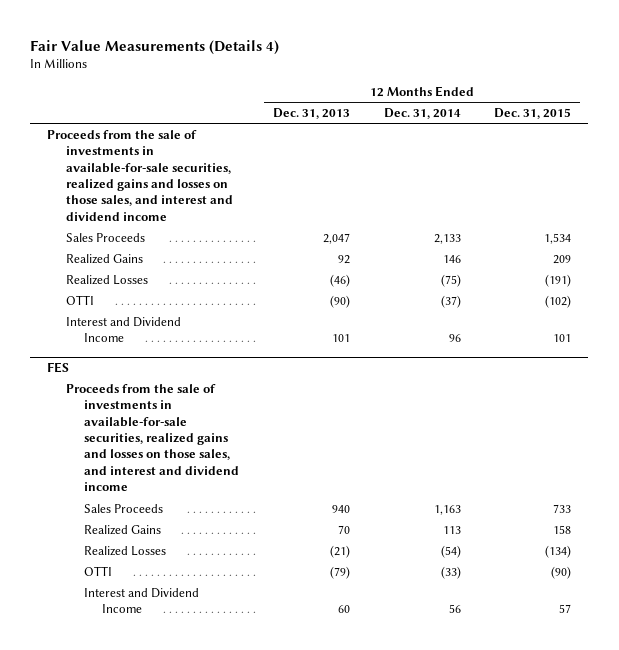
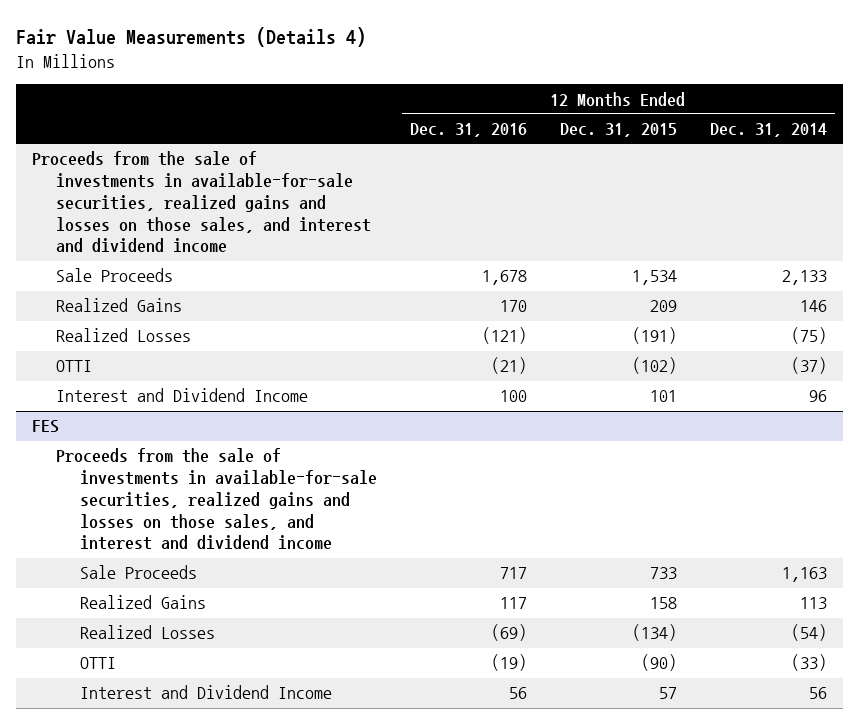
[272,107,350,119] Dec. 31, 2013 -> none
none -> [409,123,527,138] Dec. 31, 2016
[65,232,145,242] Sales Proceeds -> [55,268,173,283] Sale Proceeds
[83,503,163,513] Sales Proceeds -> [79,565,197,580] Sale Proceeds

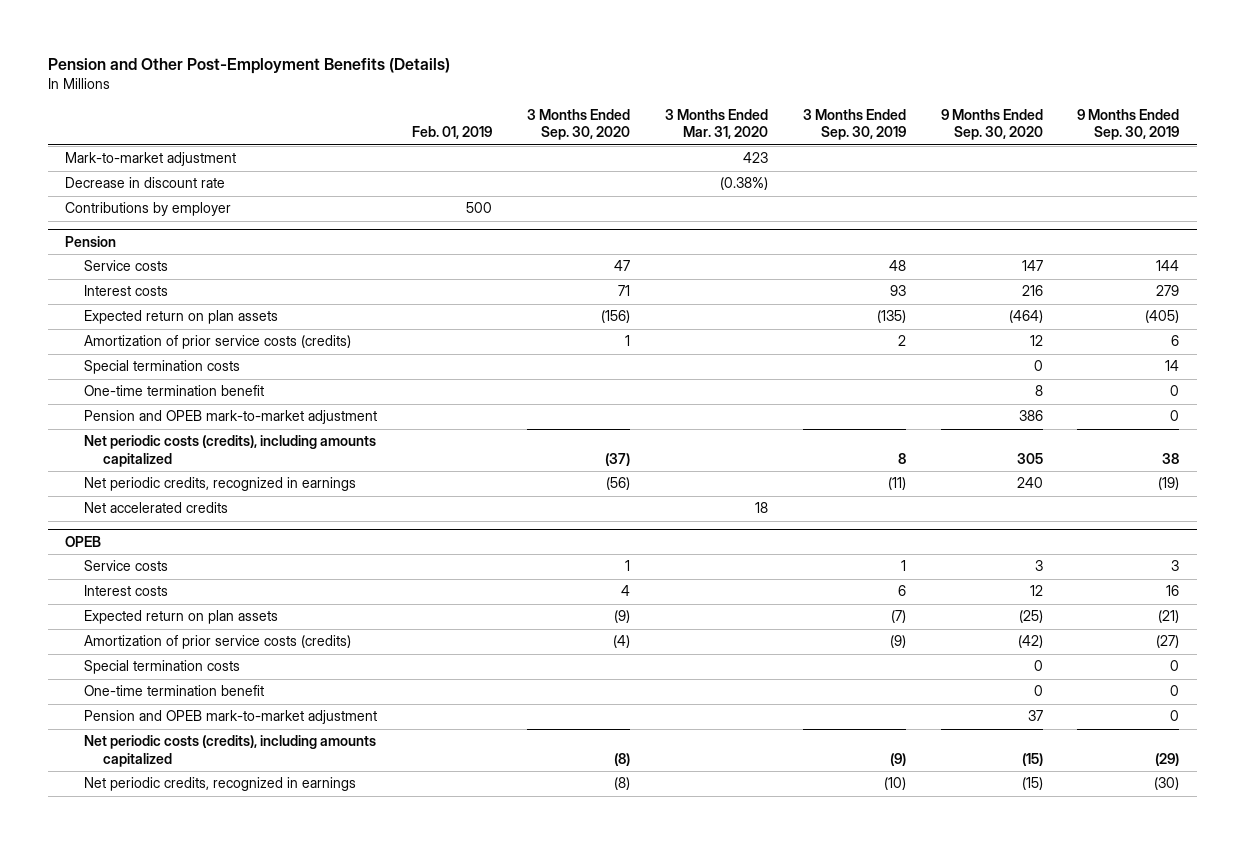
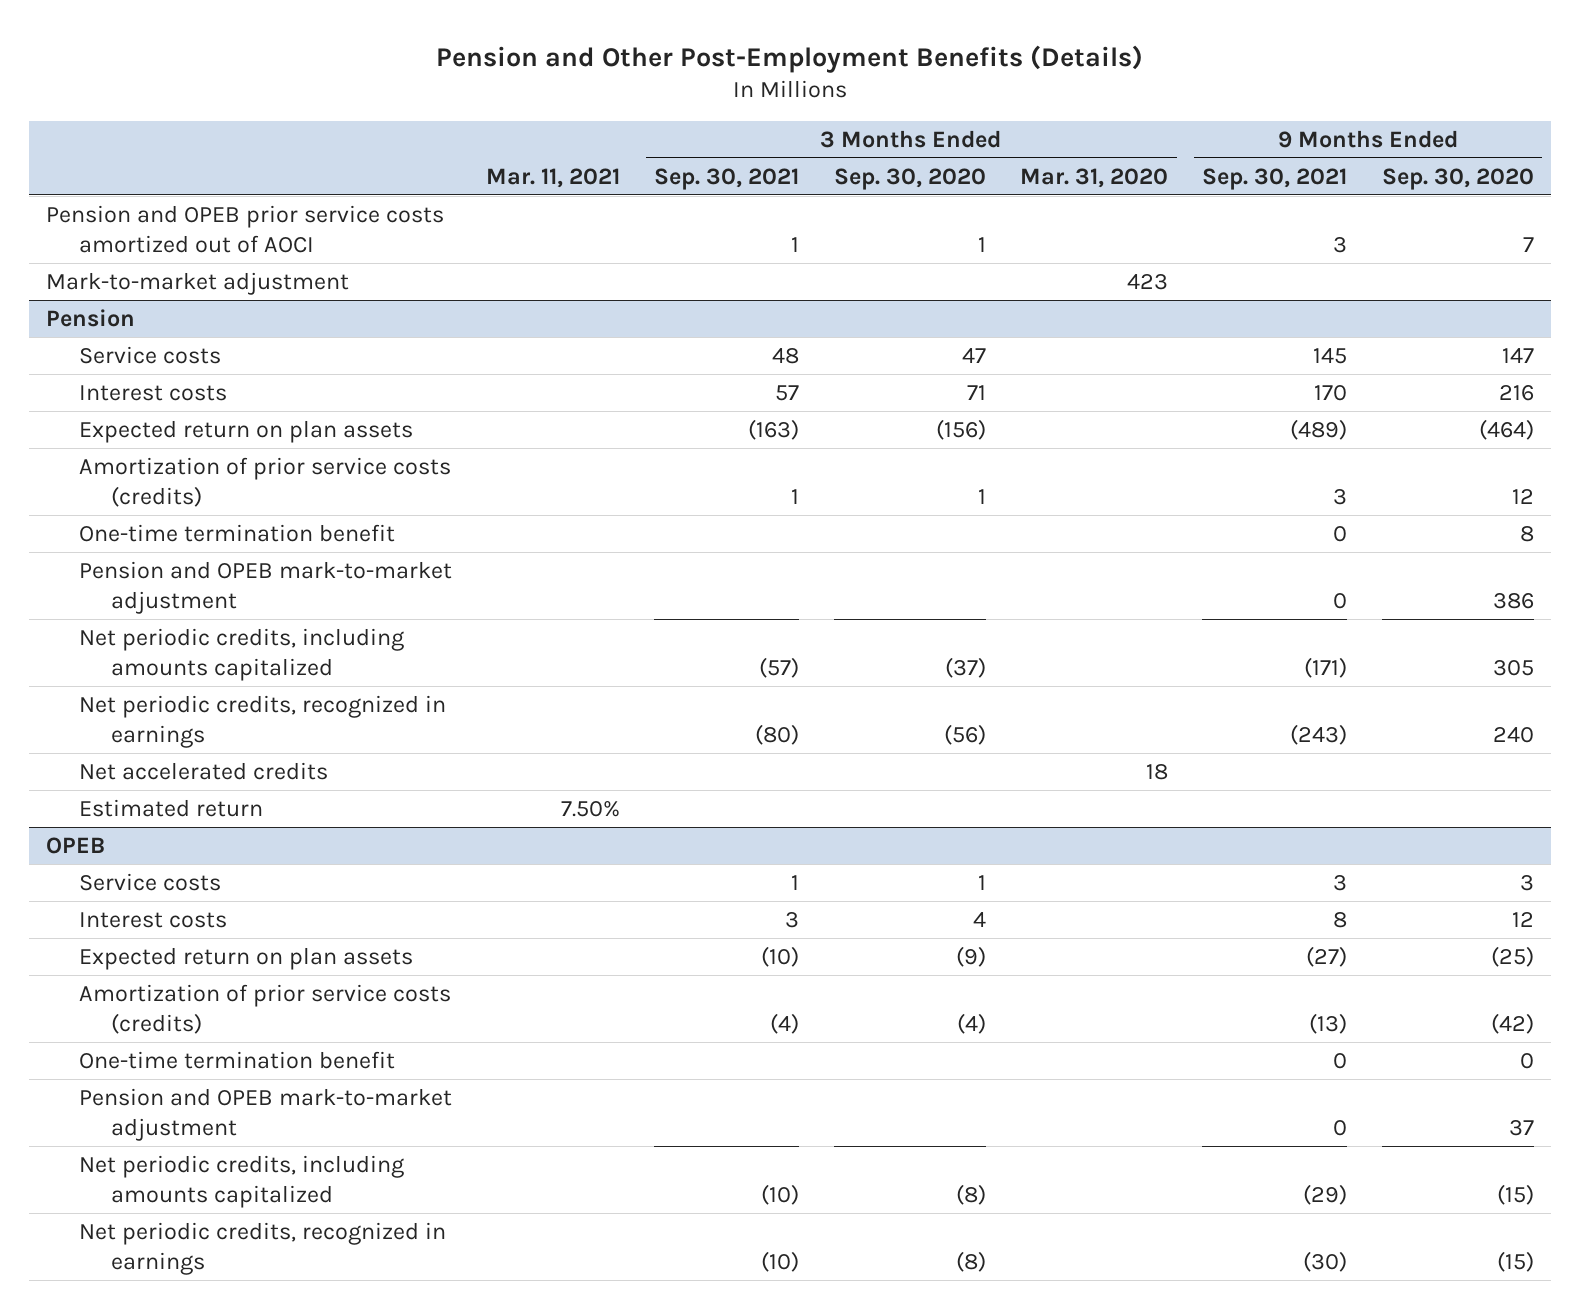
[411,126,492,140] Feb. 01, 2019 -> none
[802,109,906,141] 3 Months Ended Sep. 30, 2019 -> none
[1077,109,1180,141] 9 Months Ended Sep. 30, 2019 -> none
none -> [486,167,621,188] Mar. 11, 2021
none -> [654,167,800,190] Sep. 30, 2021
none -> [1202,167,1348,190] Sep. 30, 2021
none -> [46,204,445,253] Pension and OPEB prior service costs amortized out of AOCI
[65,177,226,189] Decrease in discount rate -> none
[65,202,232,217] Contributions by employer -> none
[84,360,241,375] Special termination costs -> none
[84,435,377,467] Net periodic costs (credits), including amounts capitalized -> [78,627,404,681] Net periodic credits, including amounts capitalized
none -> [78,798,263,817] Estimated return
[84,660,241,675] Special termination costs -> none
[84,735,377,767] Net periodic costs (credits), including amounts capitalized -> [78,1154,404,1208] Net periodic credits, including amounts capitalized

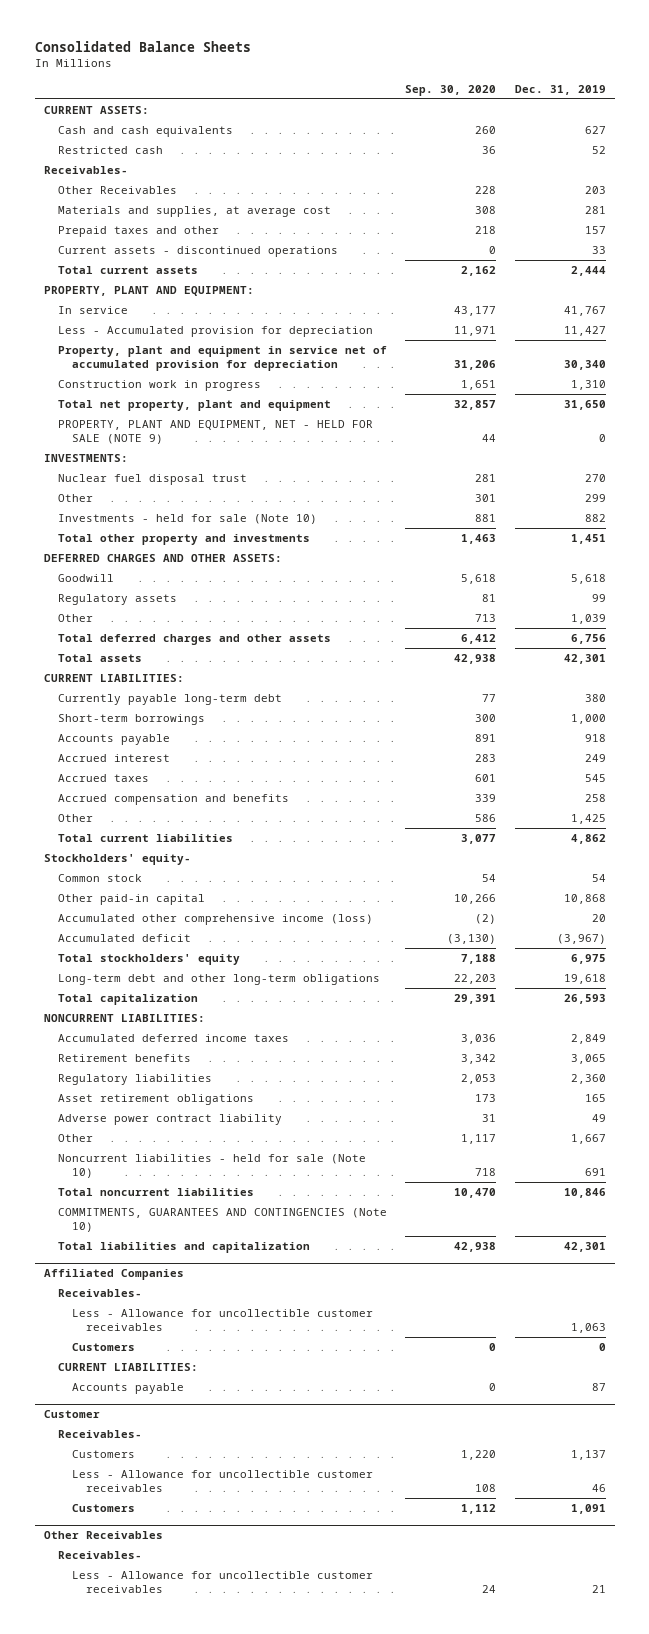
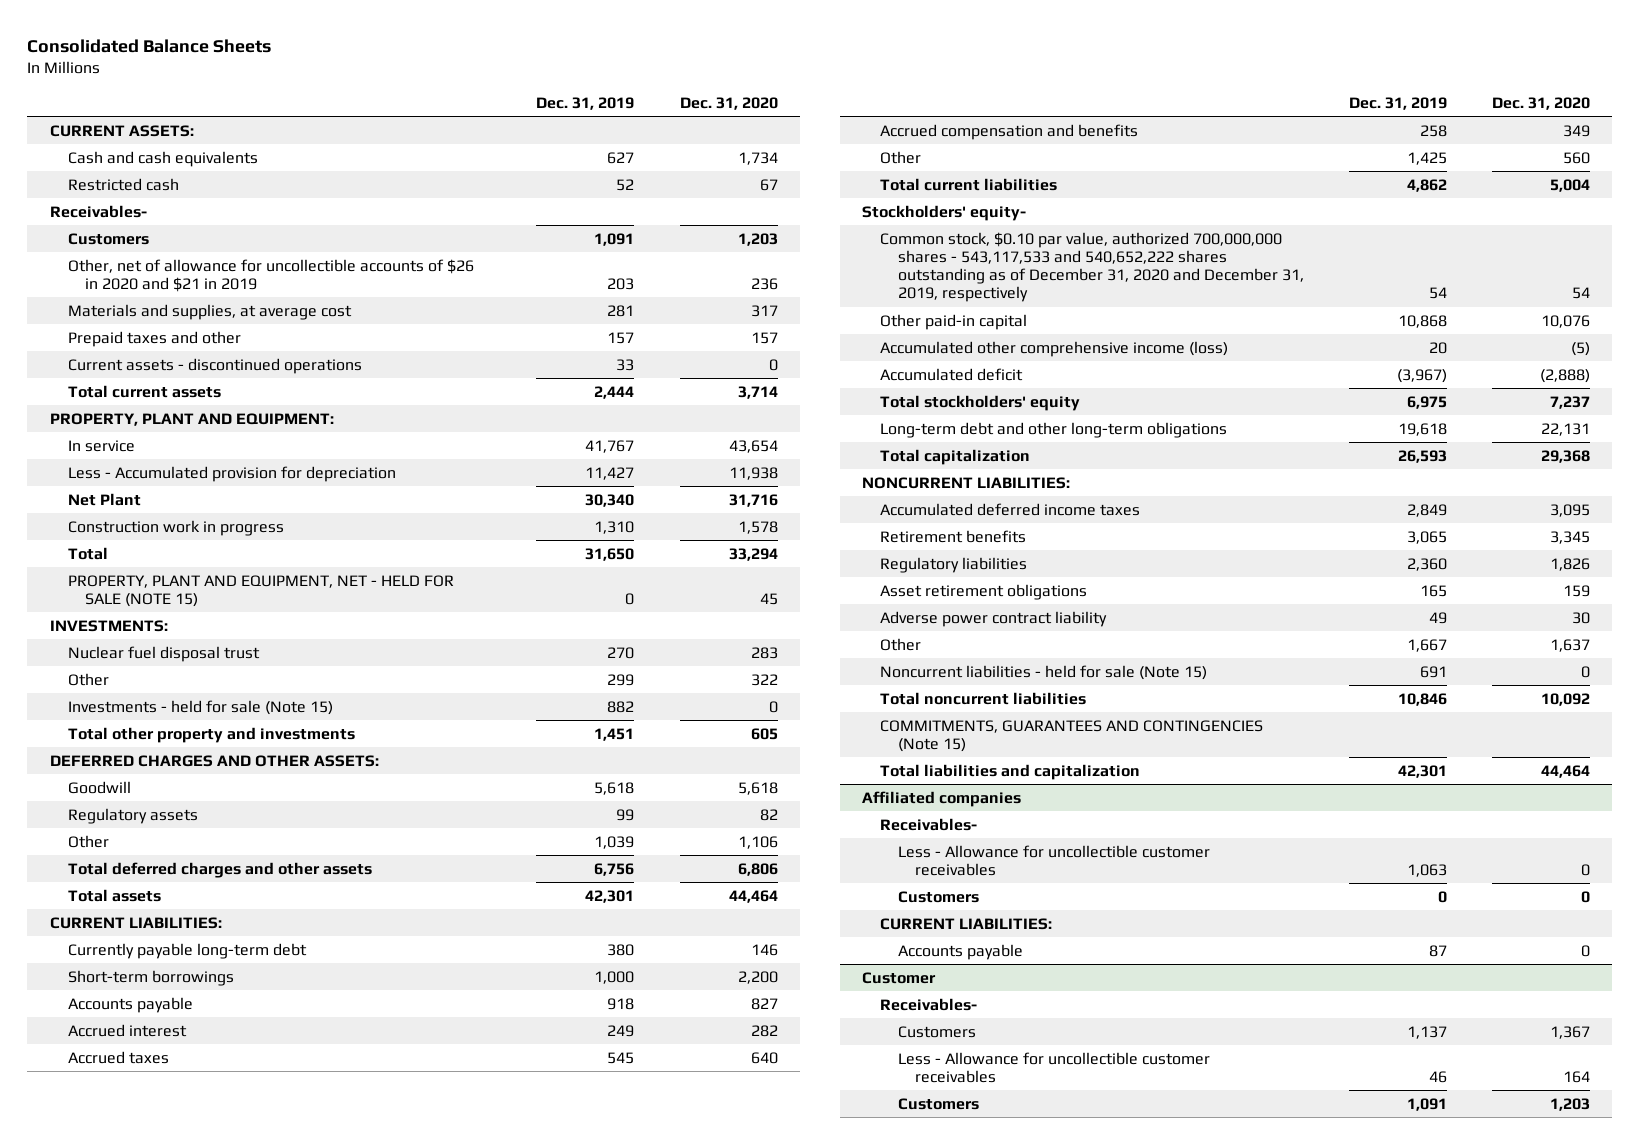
[405,84,497,96] Sep. 30, 2020 -> none
none -> [679,96,778,110] Dec. 31, 2020
none -> [67,232,149,245] Customers
[57,186,177,195] Other Receivables -> [67,258,474,292] Other, net of allowance for uncollectible accounts of $26 in 2020 and $21 in 2019
[57,346,387,372] Property, plant and equipment in service net of accumulated provision for depreciation -> [67,492,141,506] Net Plant
[57,400,331,412] Total net property, plant and equipment -> [67,546,108,560] Total
[57,420,373,445] PROPERTY, PLANT AND EQUIPMENT, NET - HELD FOR SALE (NOTE 9) -> [67,574,454,607] PROPERTY, PLANT AND EQUIPMENT, NET - HELD FOR SALE (NOTE 15)
[57,514,317,525] Investments - held for sale (Note 10) -> [67,699,333,715] Investments - held for sale (Note 15)
[57,874,142,883] Common stock -> [879,231,1304,303] Common stock, $0.10 par value, authorized 700,000,000 shares - 543,117,533 and 540,652,222 shares outstanding as of December 31, 2020 and December 31, 2019, respectively
[57,1154,366,1179] Noncurrent liabilities - held for sale (Note 10) -> [879,664,1207,680] Noncurrent liabilities - held for sale (Note 15)
[57,1208,387,1233] COMMITMENTS, GUARANTEES AND CONTINGENCIES (Note 10) -> [879,719,1263,752] COMMITMENTS, GUARANTEES AND CONTINGENCIES (Note 15)
[43,1269,184,1281] Affiliated Companies -> [862,790,1022,807] Affiliated companies
[43,1531,163,1540] Other Receivables -> none
[57,1551,142,1560] Receivables- -> none
[72,1571,374,1594] Less - Allowance for uncollectible customer receivables -> none

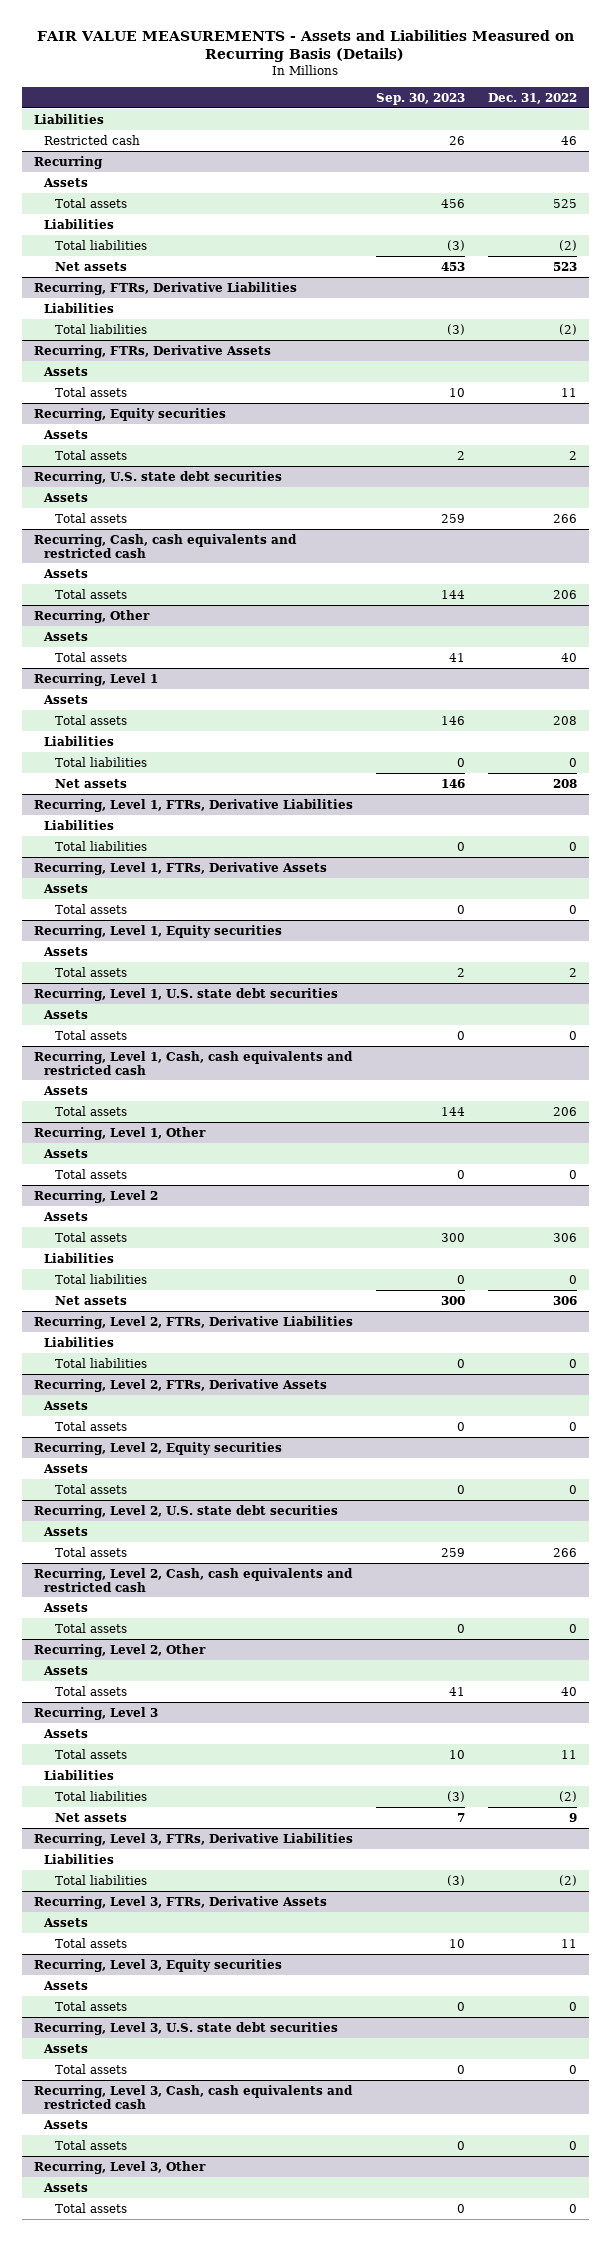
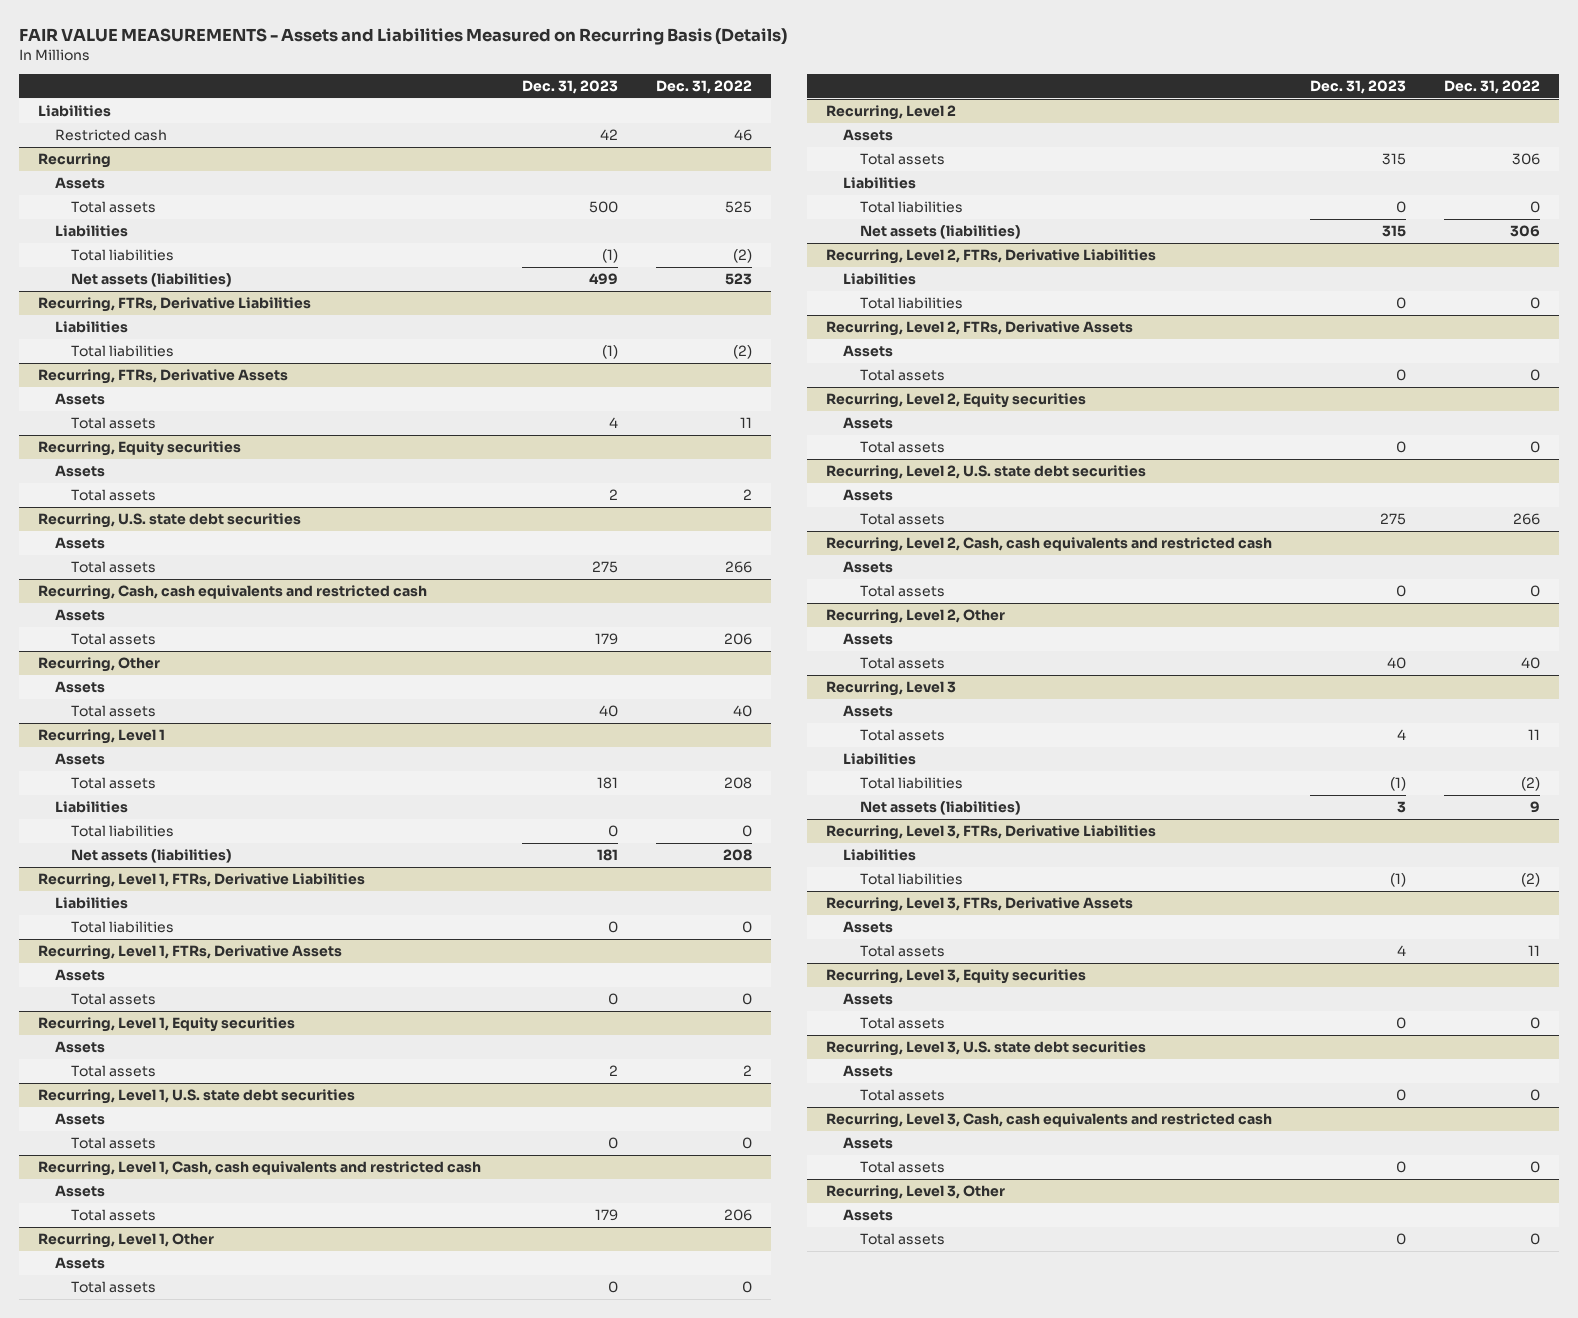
[375,92,465,105] Sep. 30, 2023 -> none
none -> [521,80,618,95] Dec. 31, 2023
[54,261,127,271] Net assets -> [71,272,233,287] Net assets (liabilities)
[54,778,127,788] Net assets -> [71,848,233,863] Net assets (liabilities)
[54,1295,127,1305] Net assets -> [859,224,1021,239] Net assets (liabilities)
[54,1812,127,1822] Net assets -> [859,800,1021,815] Net assets (liabilities)

